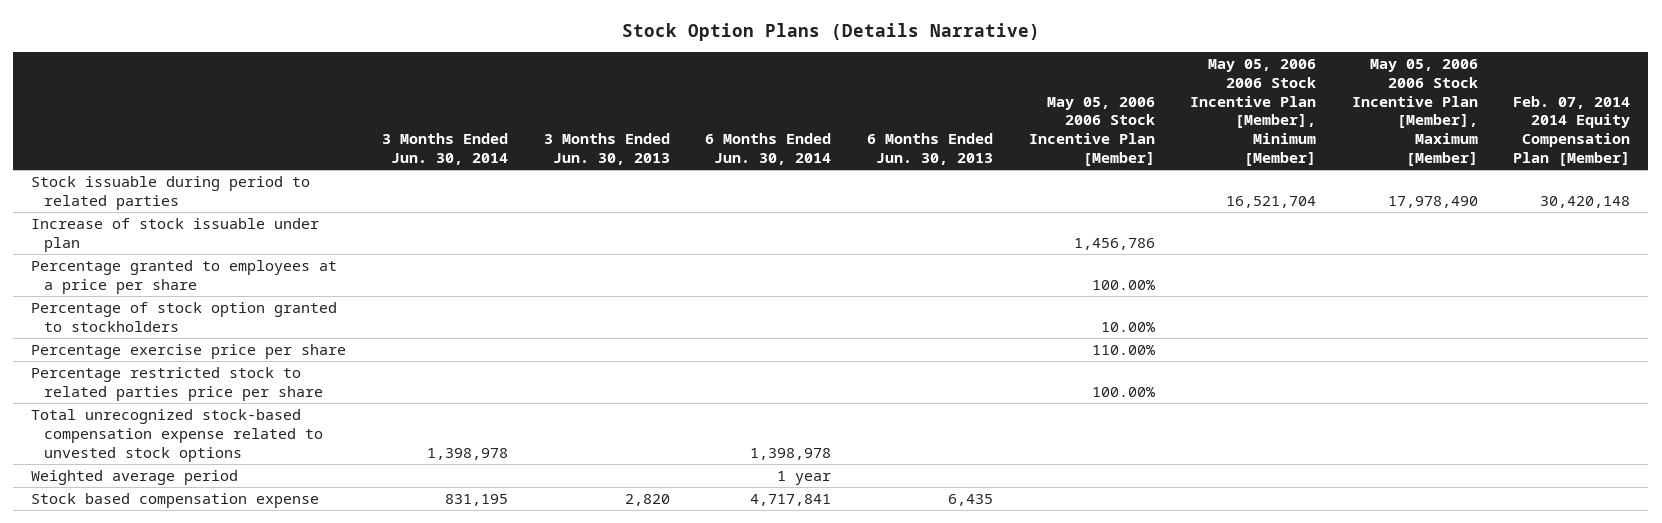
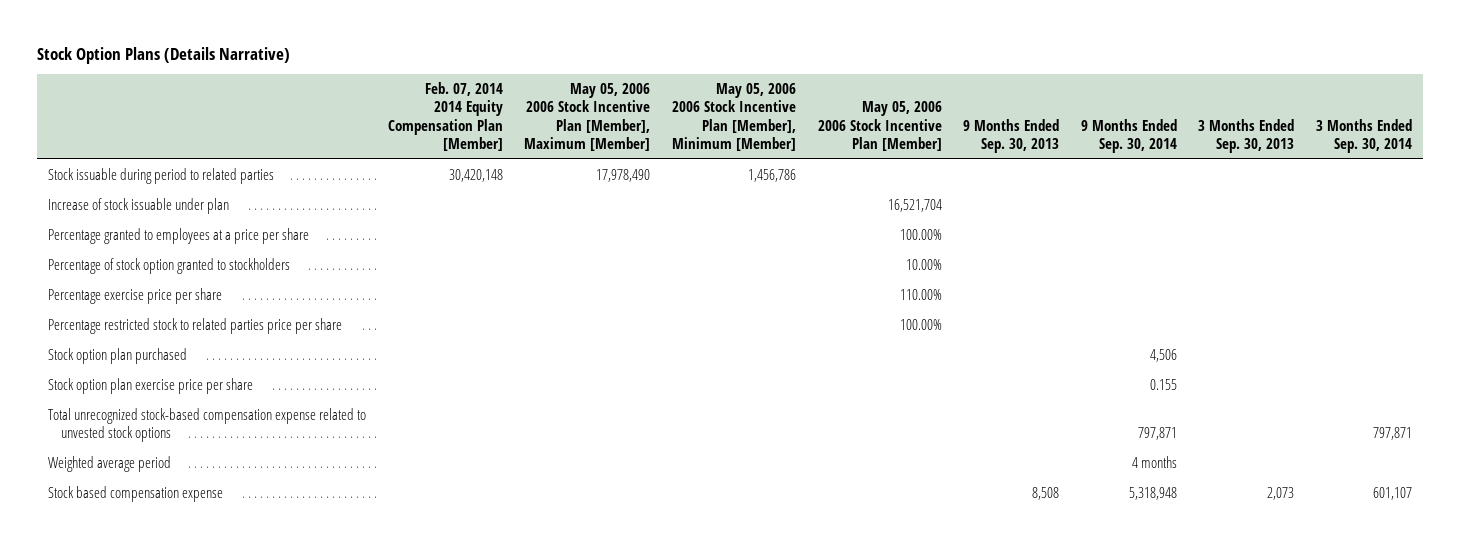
[381,133,508,165] 3 Months Ended Jun. 30, 2014 -> none
[543,133,670,165] 3 Months Ended Jun. 30, 2013 -> none
[705,133,832,165] 6 Months Ended Jun. 30, 2014 -> none
[866,133,993,165] 6 Months Ended Jun. 30, 2013 -> none
none -> [963,118,1060,153] 9 Months Ended Sep. 30, 2013
none -> [1080,118,1177,153] 9 Months Ended Sep. 30, 2014
none -> [1198,118,1295,153] 3 Months Ended Sep. 30, 2013
none -> [1315,118,1412,153] 3 Months Ended Sep. 30, 2014
[1226,195,1317,208] 16,521,704 -> [747,168,796,182] 1,456,786
[1073,237,1155,250] 1,456,786 -> [887,198,942,212] 16,521,704
none -> [48,347,188,364] Stock option plan purchased
none -> [48,377,254,394] Stock option plan exercise price per share

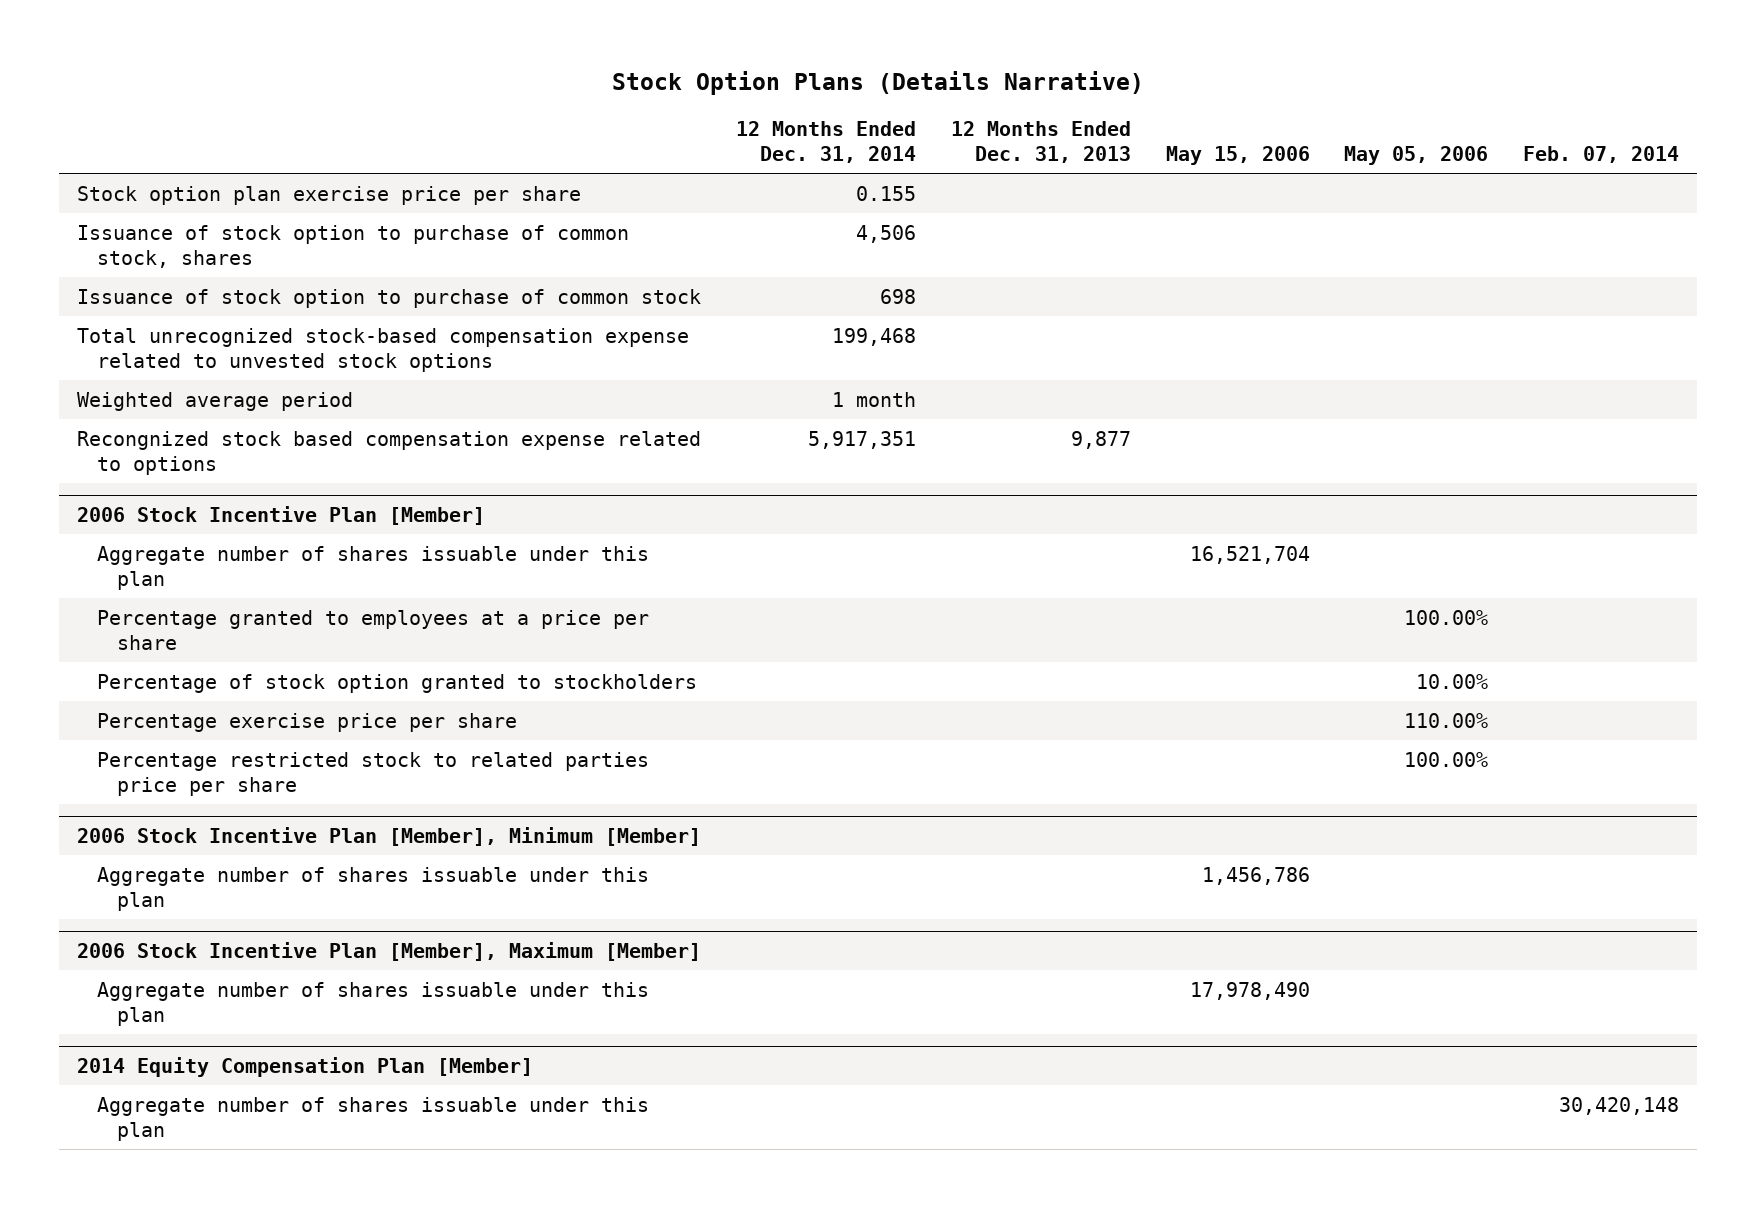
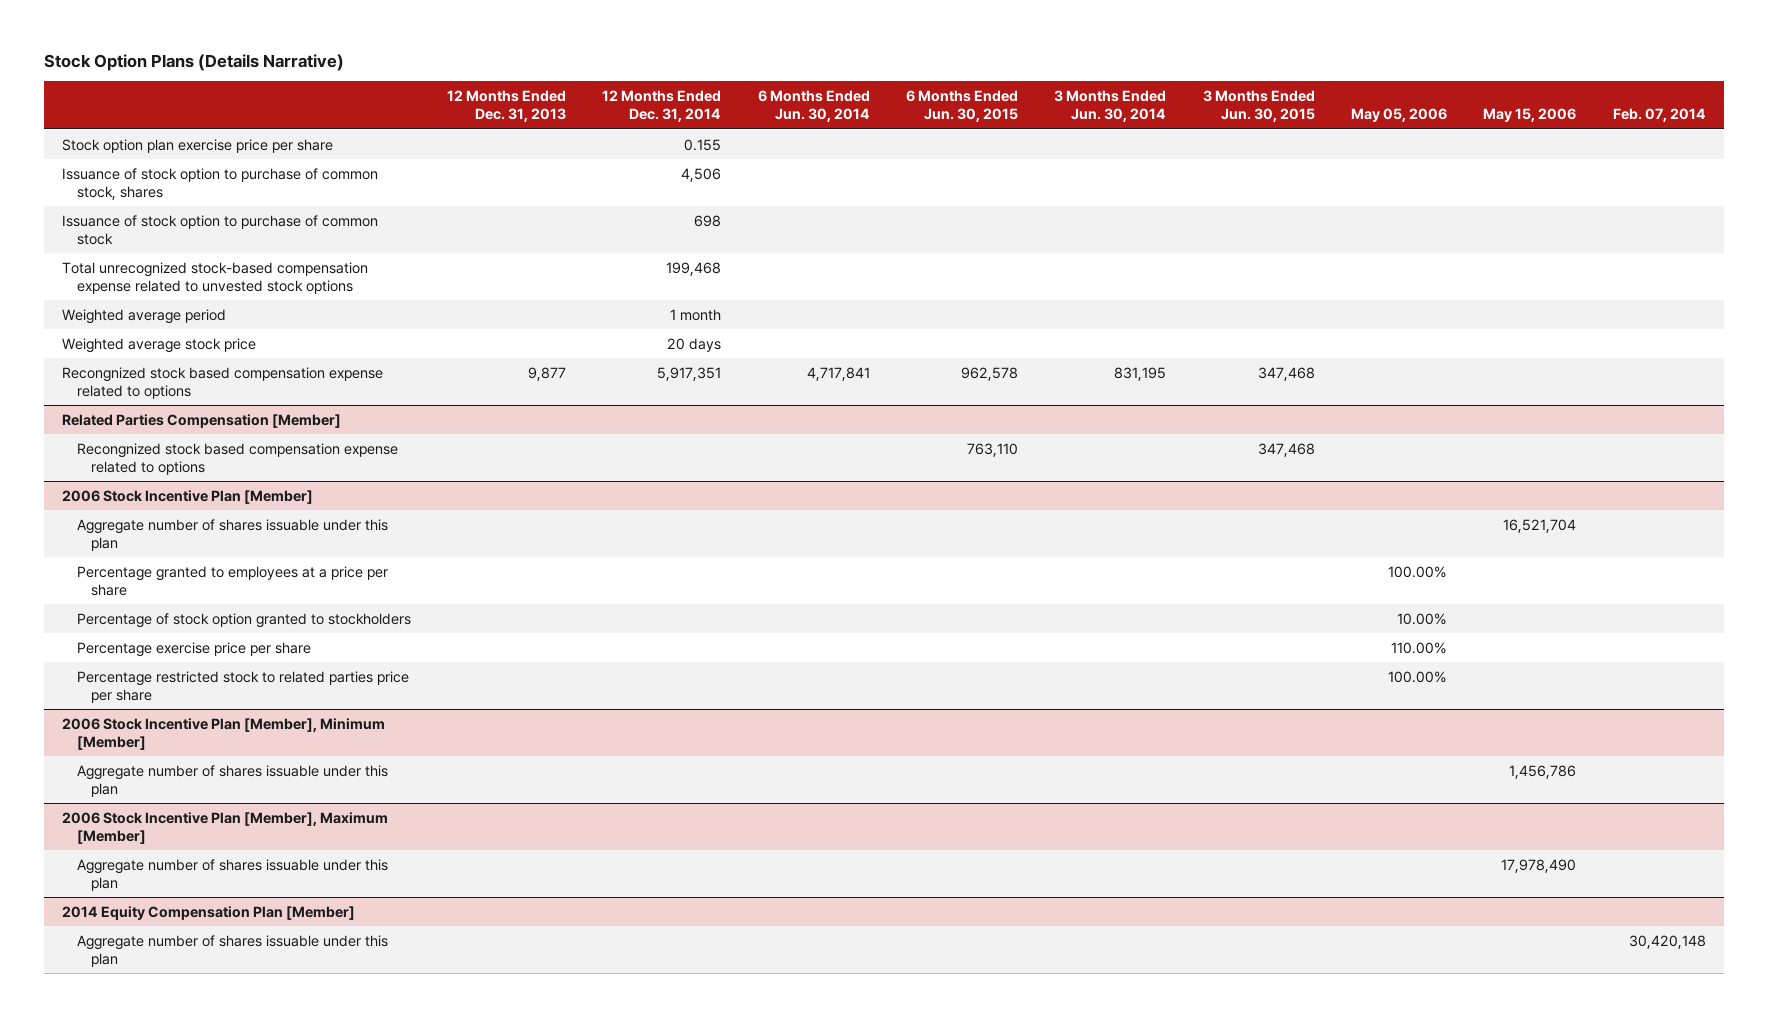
none -> [757,90,870,123] 6 Months Ended Jun. 30, 2014
none -> [905,90,1018,123] 6 Months Ended Jun. 30, 2015
none -> [1054,90,1167,123] 3 Months Ended Jun. 30, 2014
none -> [1202,90,1315,123] 3 Months Ended Jun. 30, 2015
none -> [62,337,257,353] Weighted average stock price
none -> [62,413,342,428] Related Parties Compensation [Member]
none -> [76,442,398,476] Recongnized stock based compensation expense related to options

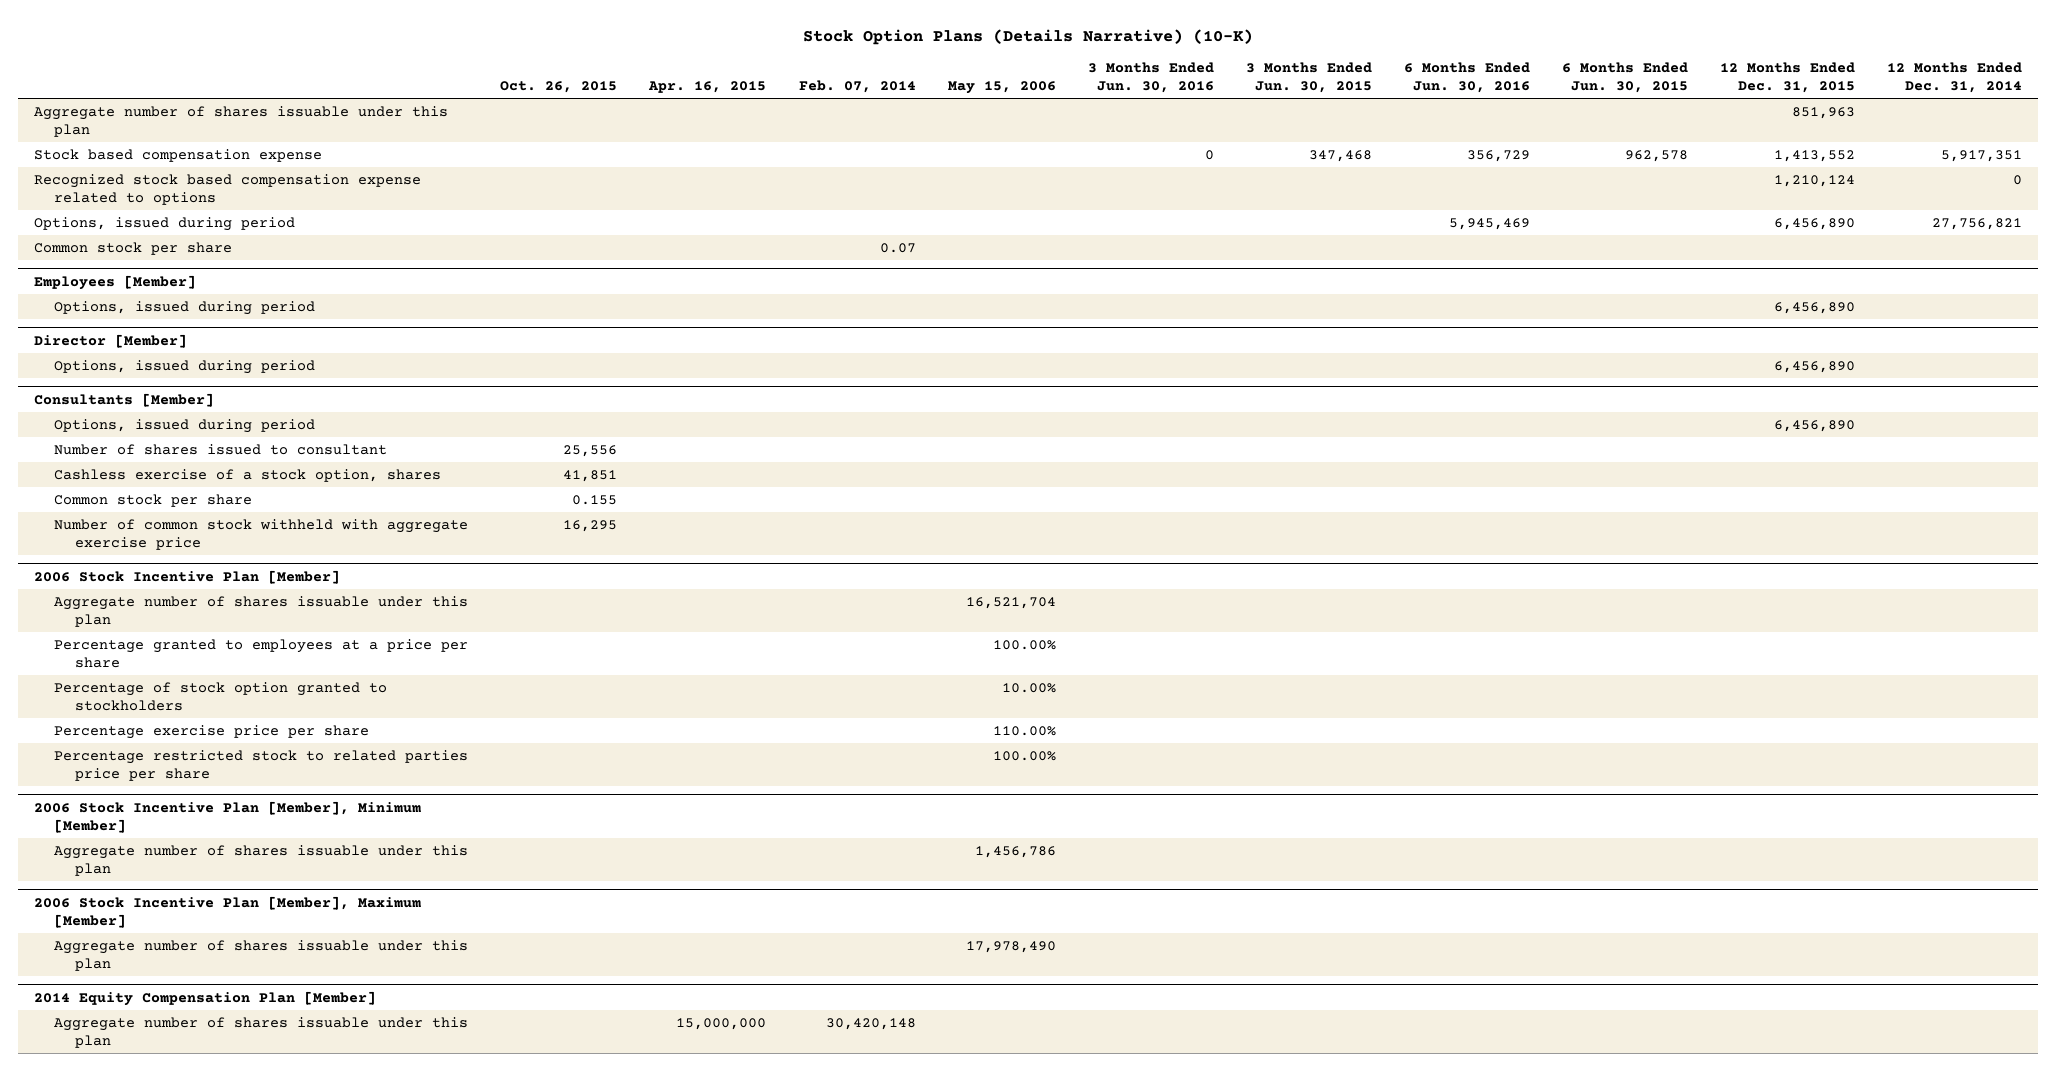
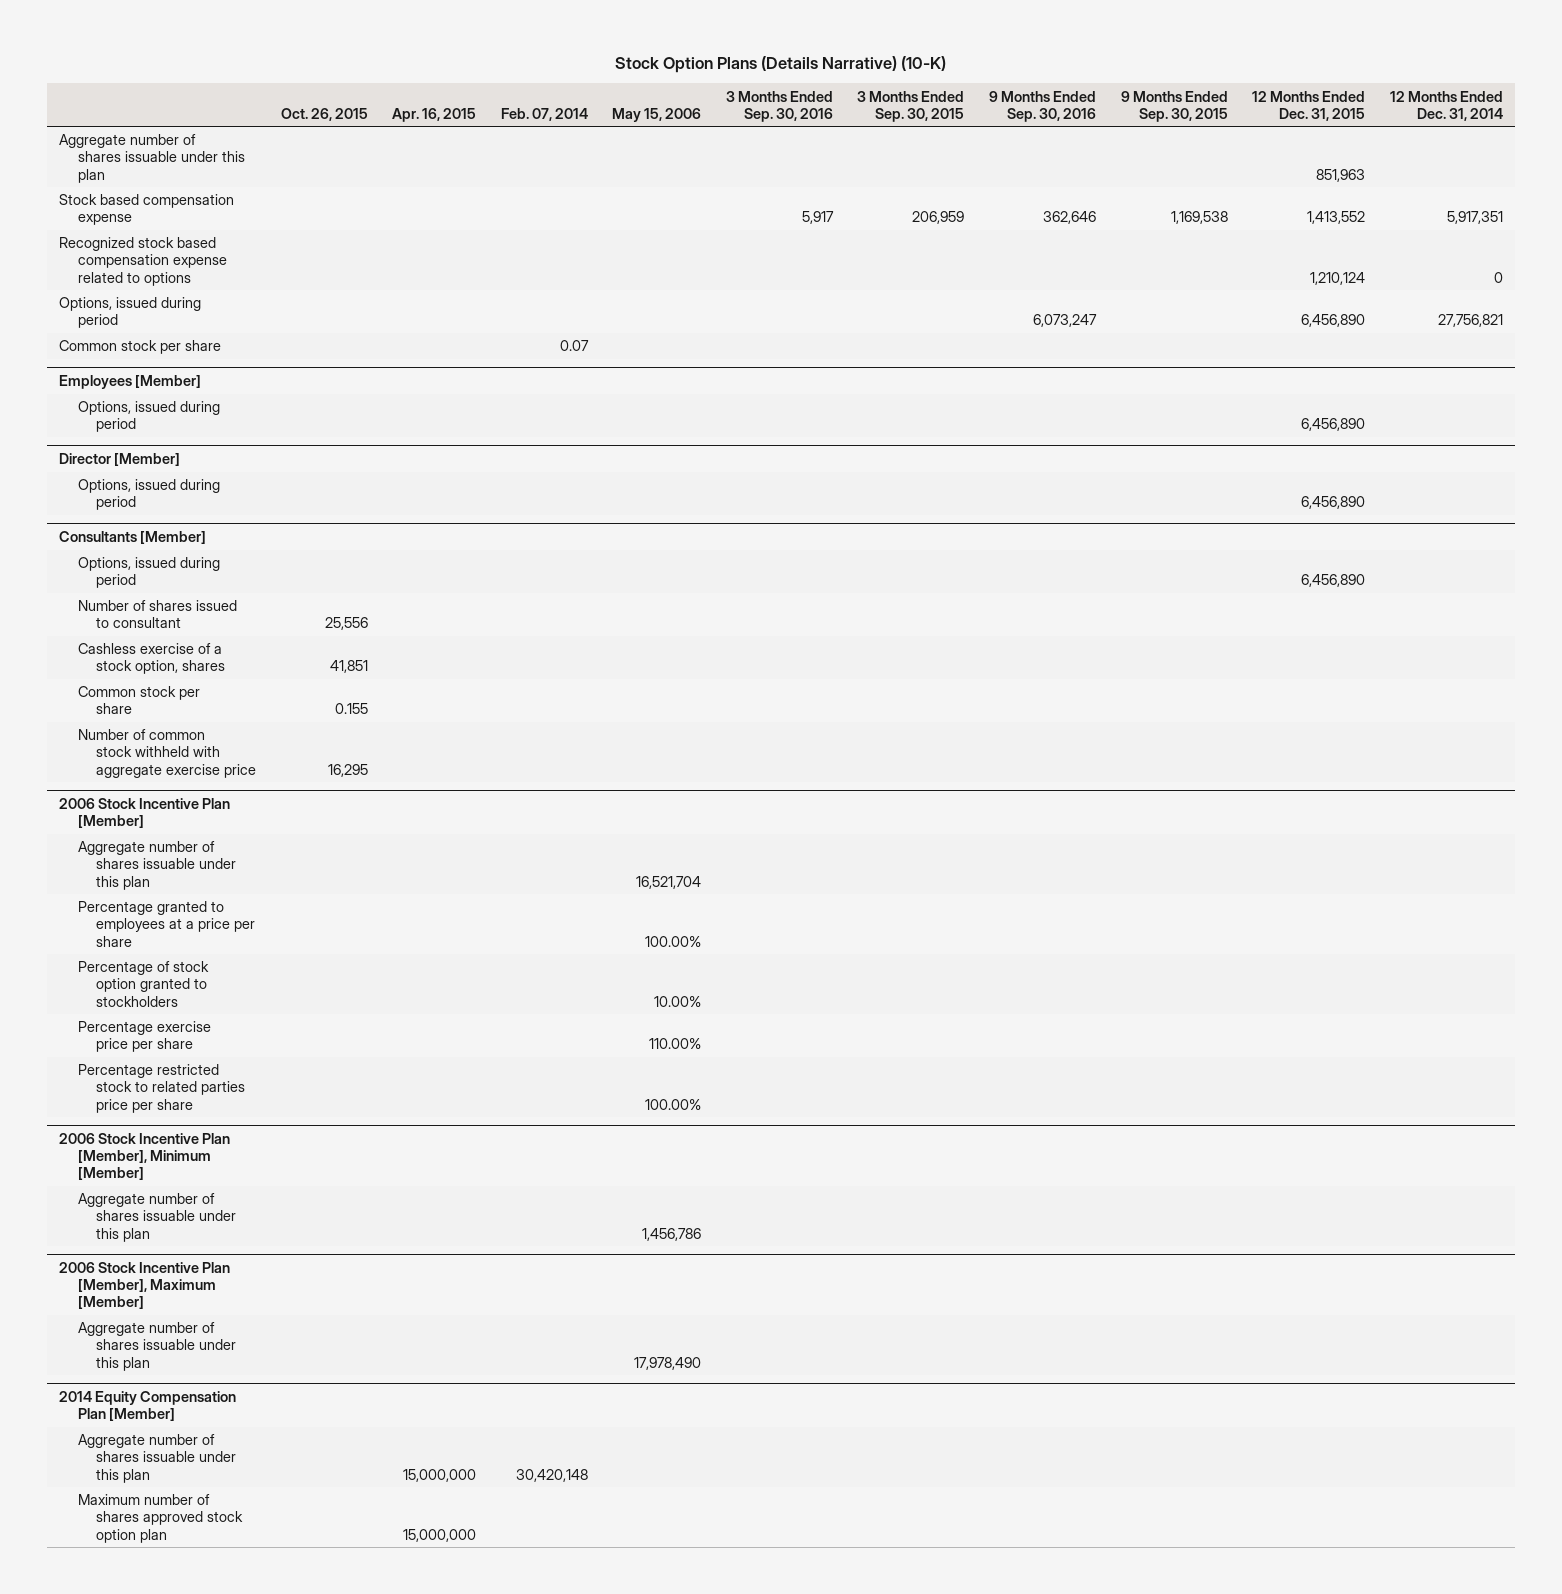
[1087,62,1214,94] 3 Months Ended Jun. 30, 2016 -> none
[1245,62,1372,94] 3 Months Ended Jun. 30, 2015 -> none
[1403,62,1530,94] 6 Months Ended Jun. 30, 2016 -> none
[1561,62,1688,94] 6 Months Ended Jun. 30, 2015 -> none
none -> [725,90,833,122] 3 Months Ended Sep. 30, 2016
none -> [857,90,965,122] 3 Months Ended Sep. 30, 2015
none -> [988,90,1096,122] 9 Months Ended Sep. 30, 2016
none -> [1120,90,1228,122] 9 Months Ended Sep. 30, 2015
none -> [77,1494,244,1543] Maximum number of shares approved stock option plan

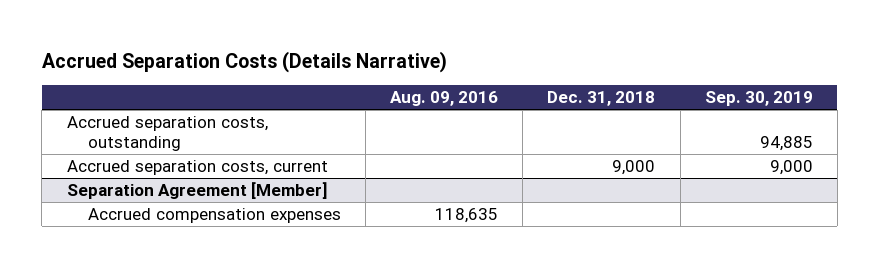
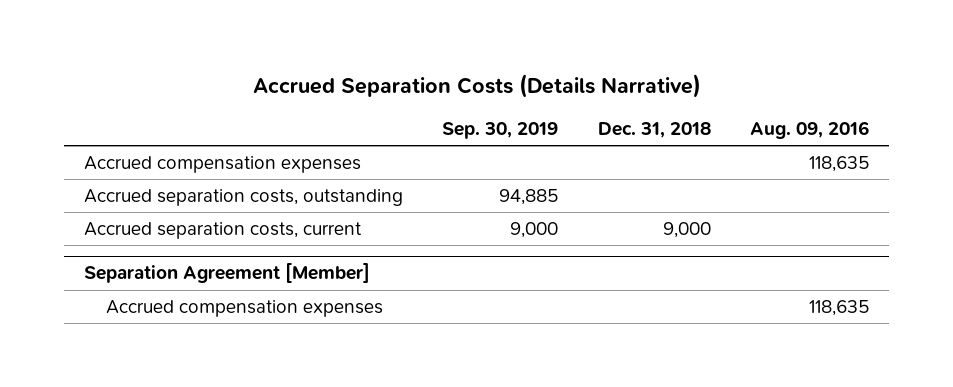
none -> [83,155,361,173] Accrued compensation expenses

